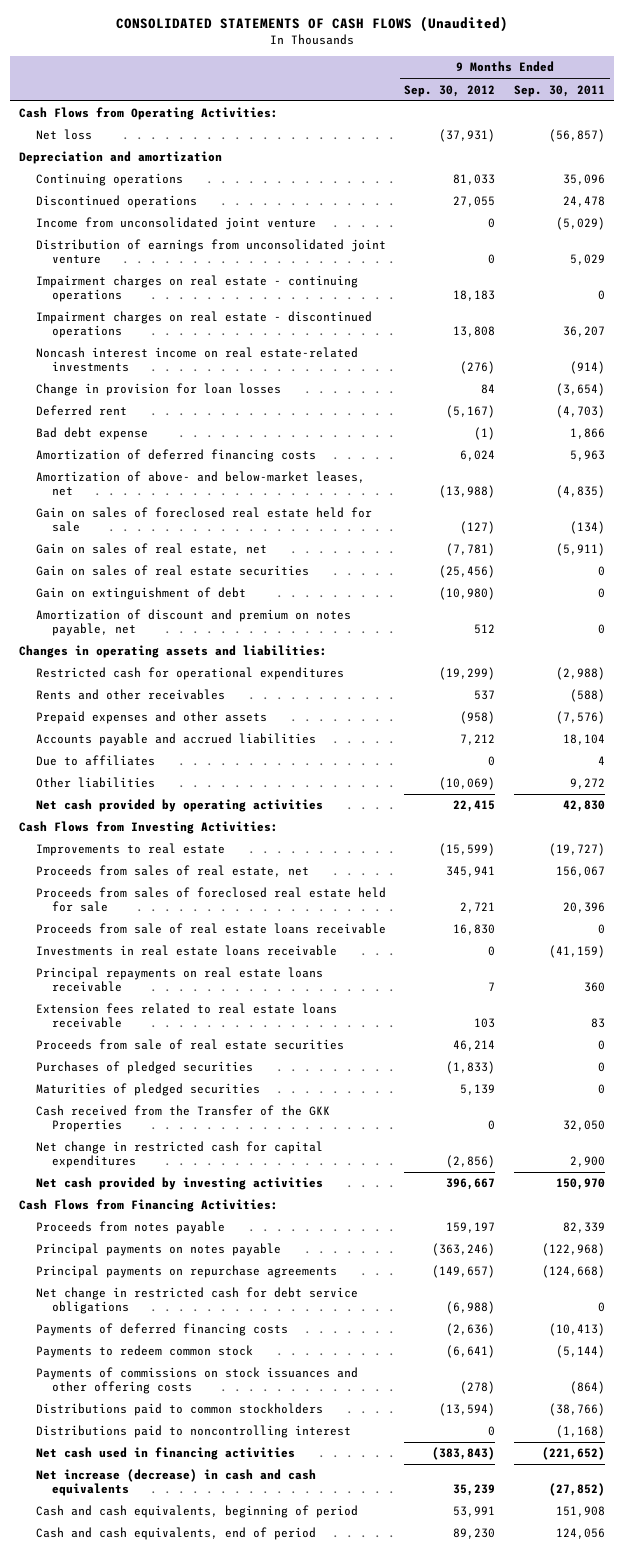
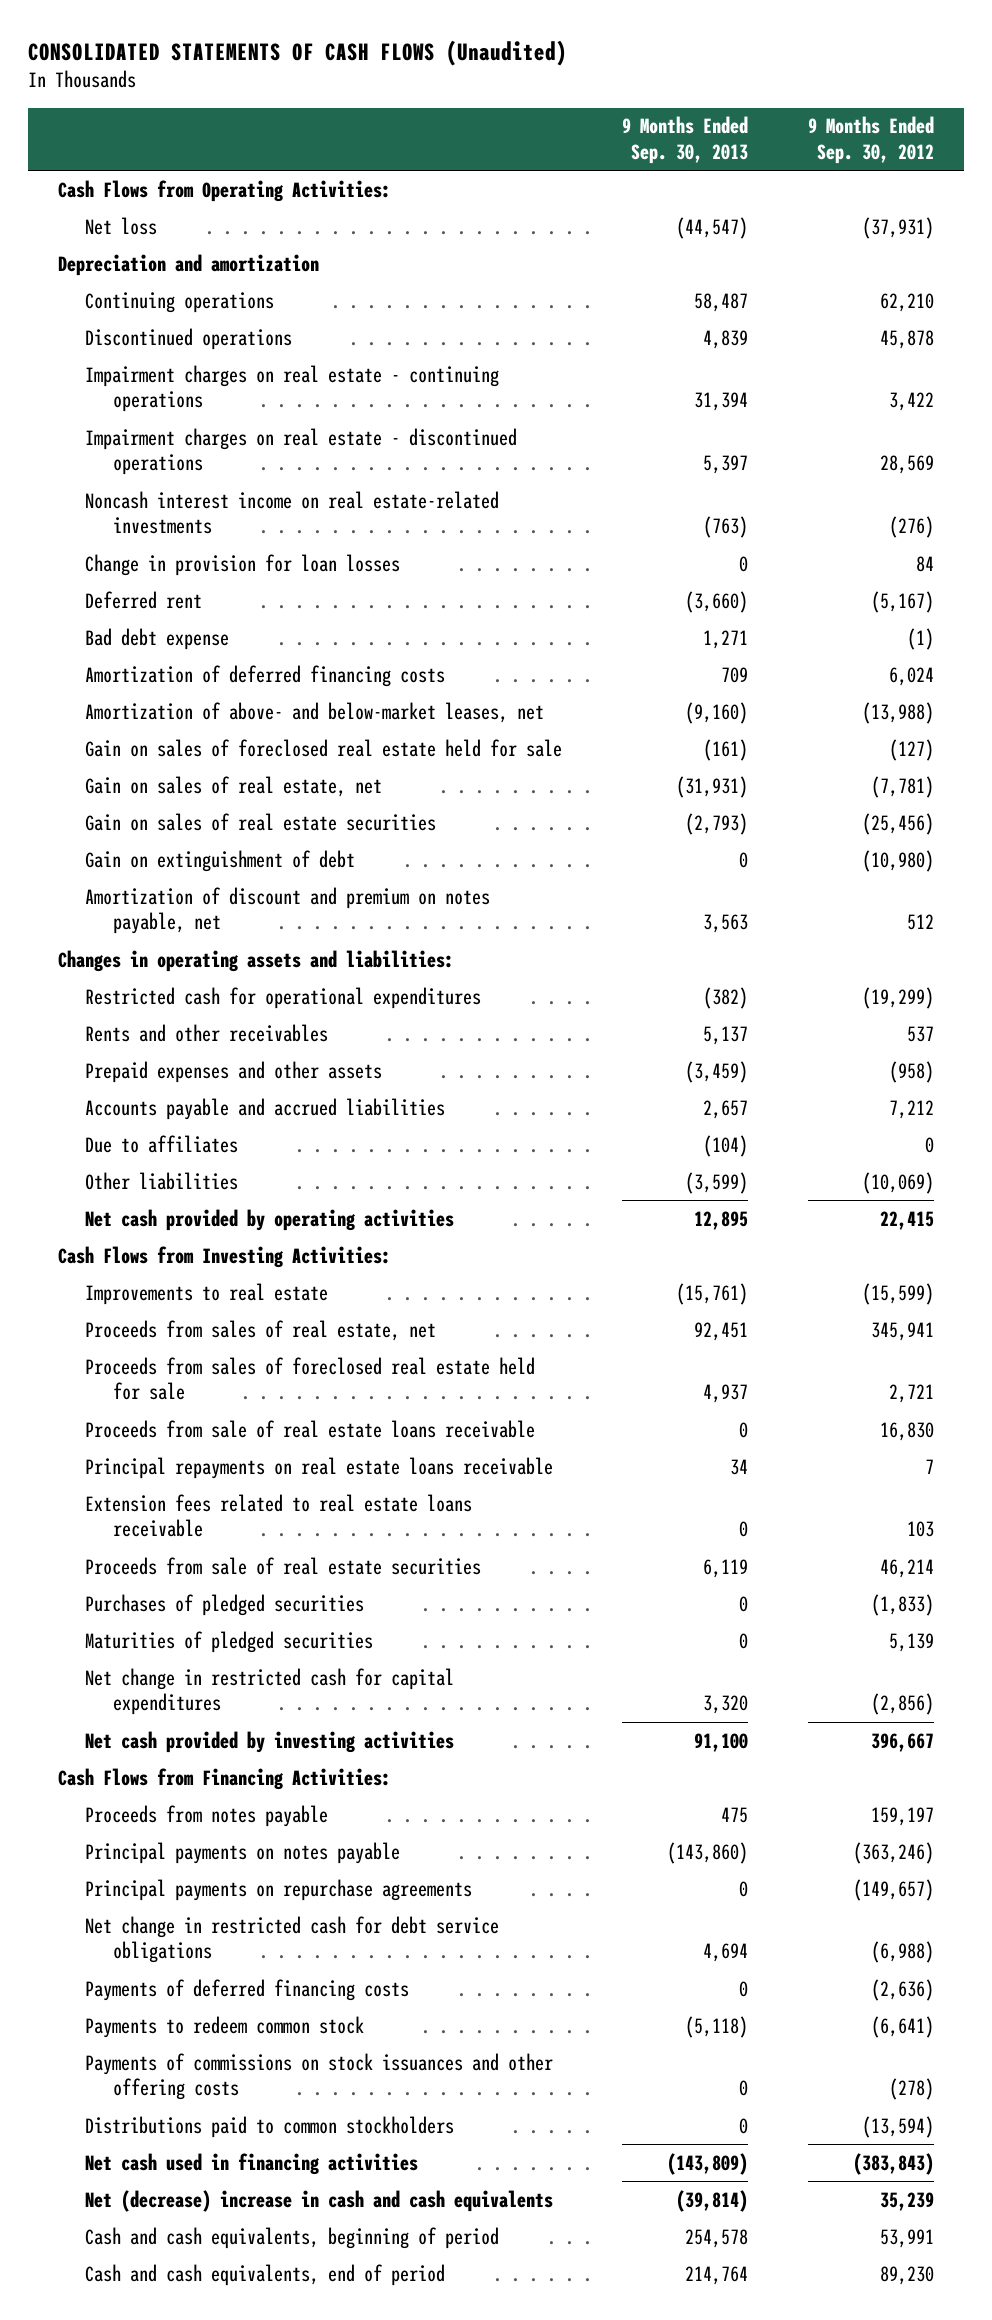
[514,84,606,97] Sep. 30, 2011 -> none
none -> [622,116,749,164] 9 Months Ended Sep. 30, 2013
[35,217,316,231] Income from unconsolidated joint venture -> none
[35,239,386,265] Distribution of earnings from unconsolidated joint venture -> none
[453,174,496,186] 81,033 -> [880,292,935,312] 62,210
[453,196,496,208] 27,055 -> [880,329,935,349] 45,878
[453,290,496,302] 18,183 -> [889,392,935,412] 3,422
[453,326,496,338] 13,808 -> [880,455,935,475] 28,569
[35,945,337,957] Investments in real estate loans receivable -> none
[35,1105,330,1133] Cash received from the Transfer of the GKK Properties -> none
[35,1425,351,1439] Distributions paid to noncontrolling interest -> none
[35,1469,316,1497] Net increase (decrease) in cash and cash equivalents -> [85,2189,554,2212] Net (decrease) increase in cash and cash equivalents

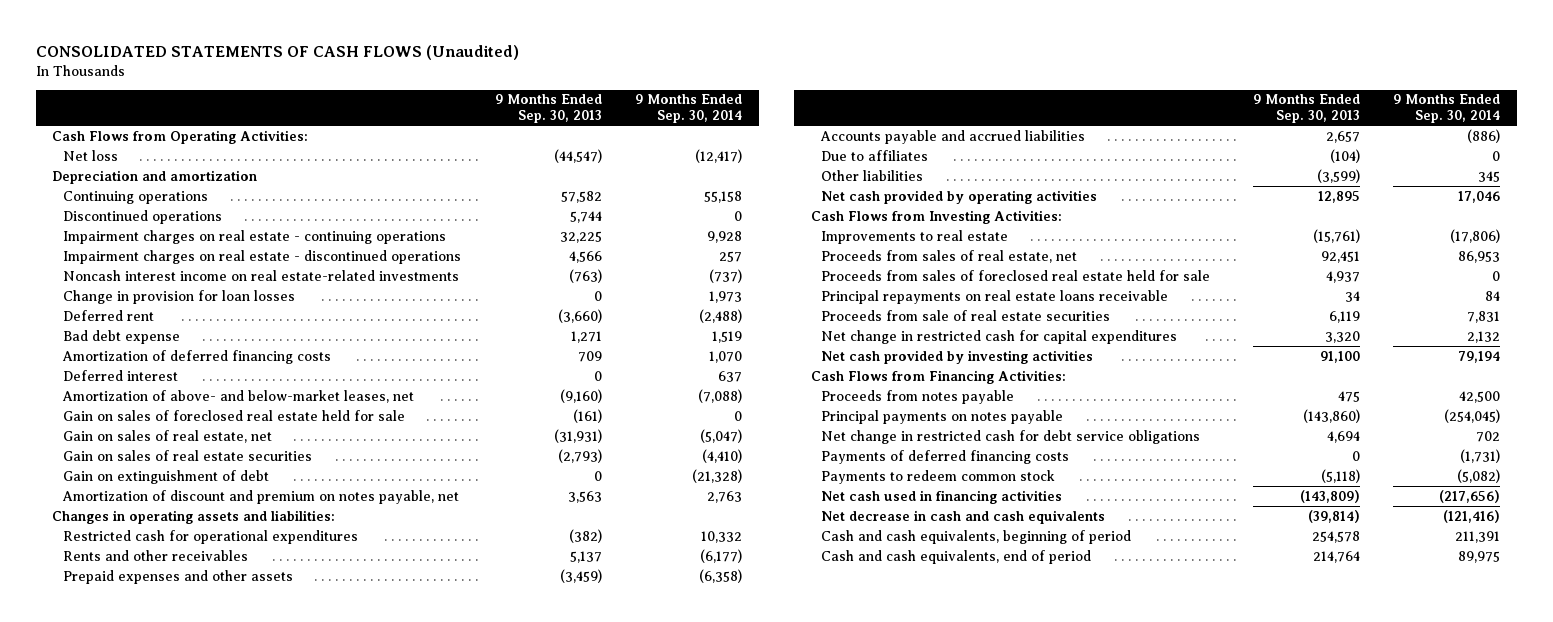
[808,116,935,164] 9 Months Ended Sep. 30, 2012 -> none
none -> [635,94,743,124] 9 Months Ended Sep. 30, 2014
[694,292,749,312] 58,487 -> [560,190,602,203] 57,582
[703,329,749,349] 4,839 -> [569,210,602,223] 5,744
[694,392,749,412] 31,394 -> [559,230,602,243] 32,225
[703,455,749,475] 5,397 -> [568,250,602,263] 4,566
none -> [62,369,178,381] Deferred interest
[85,1419,536,1438] Proceeds from sale of real estate loans receivable -> none
[85,1493,473,1538] Extension fees related to real estate loans receivable -> none
[85,1593,365,1616] Purchases of pledged securities -> none
[85,1630,374,1653] Maturities of pledged securities -> none
[85,1878,473,1901] Principal payments on repurchase agreements -> none
[85,2052,554,2101] Payments of commissions on stock issuances and other offering costs -> none
[85,2115,455,2138] Distributions paid to common stockholders -> none
[85,2189,554,2212] Net (decrease) increase in cash and cash equivalents -> [820,509,1105,524] Net decrease in cash and cash equivalents

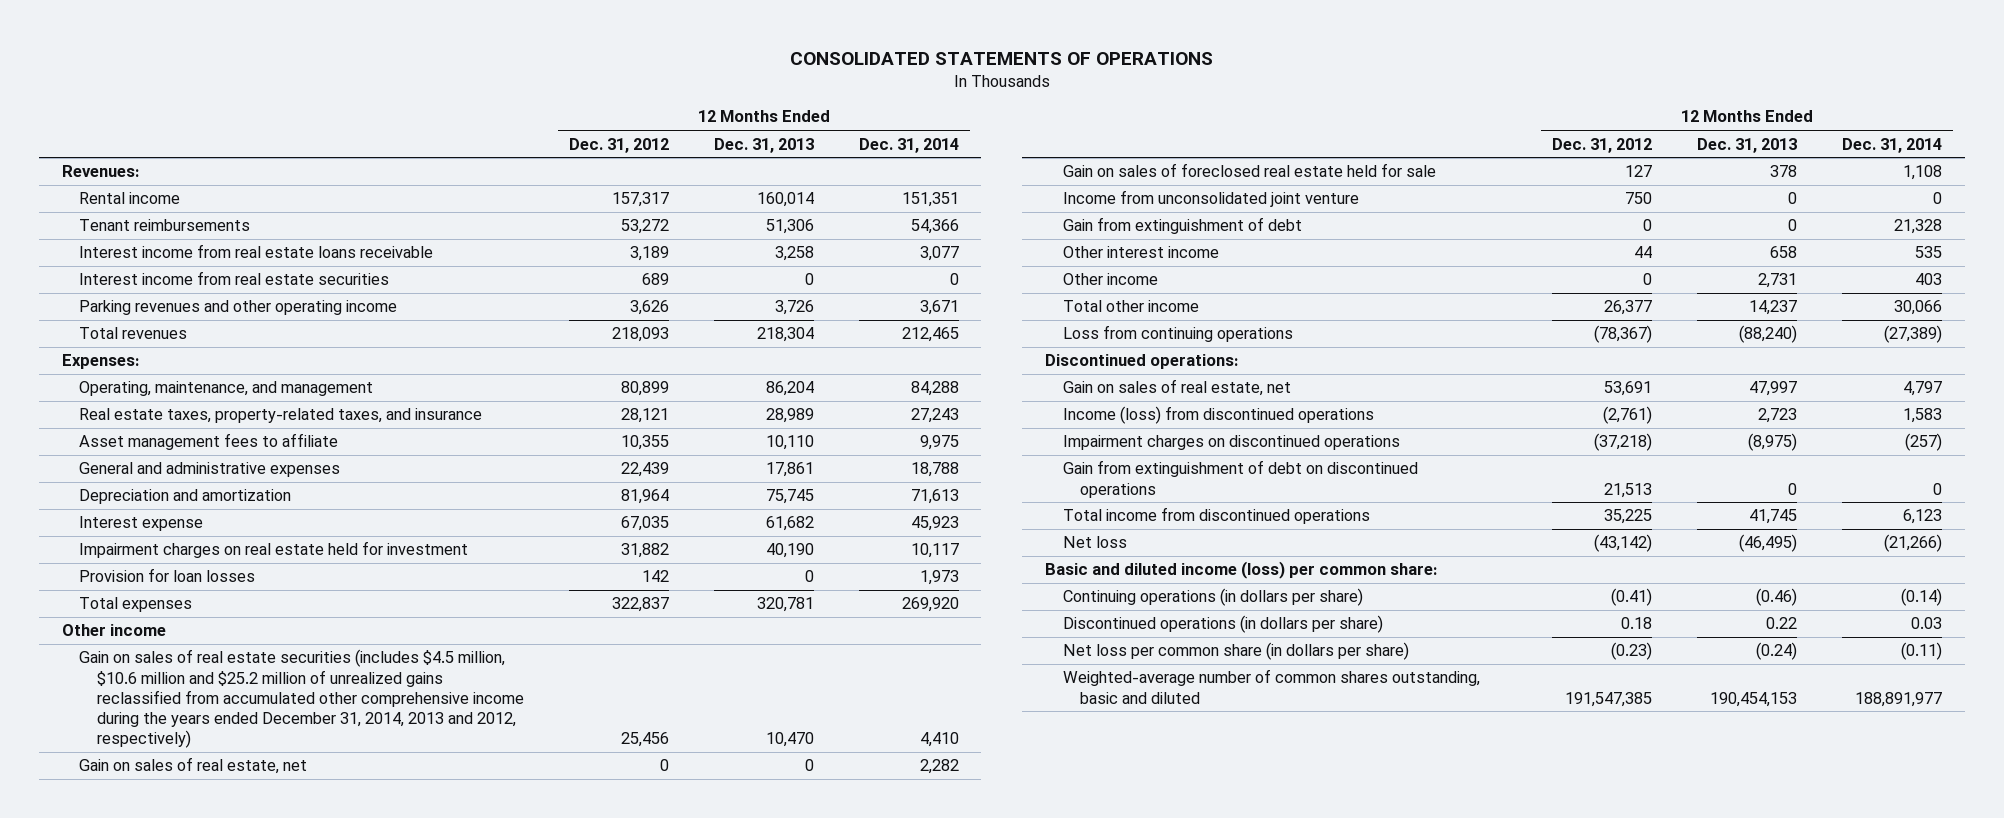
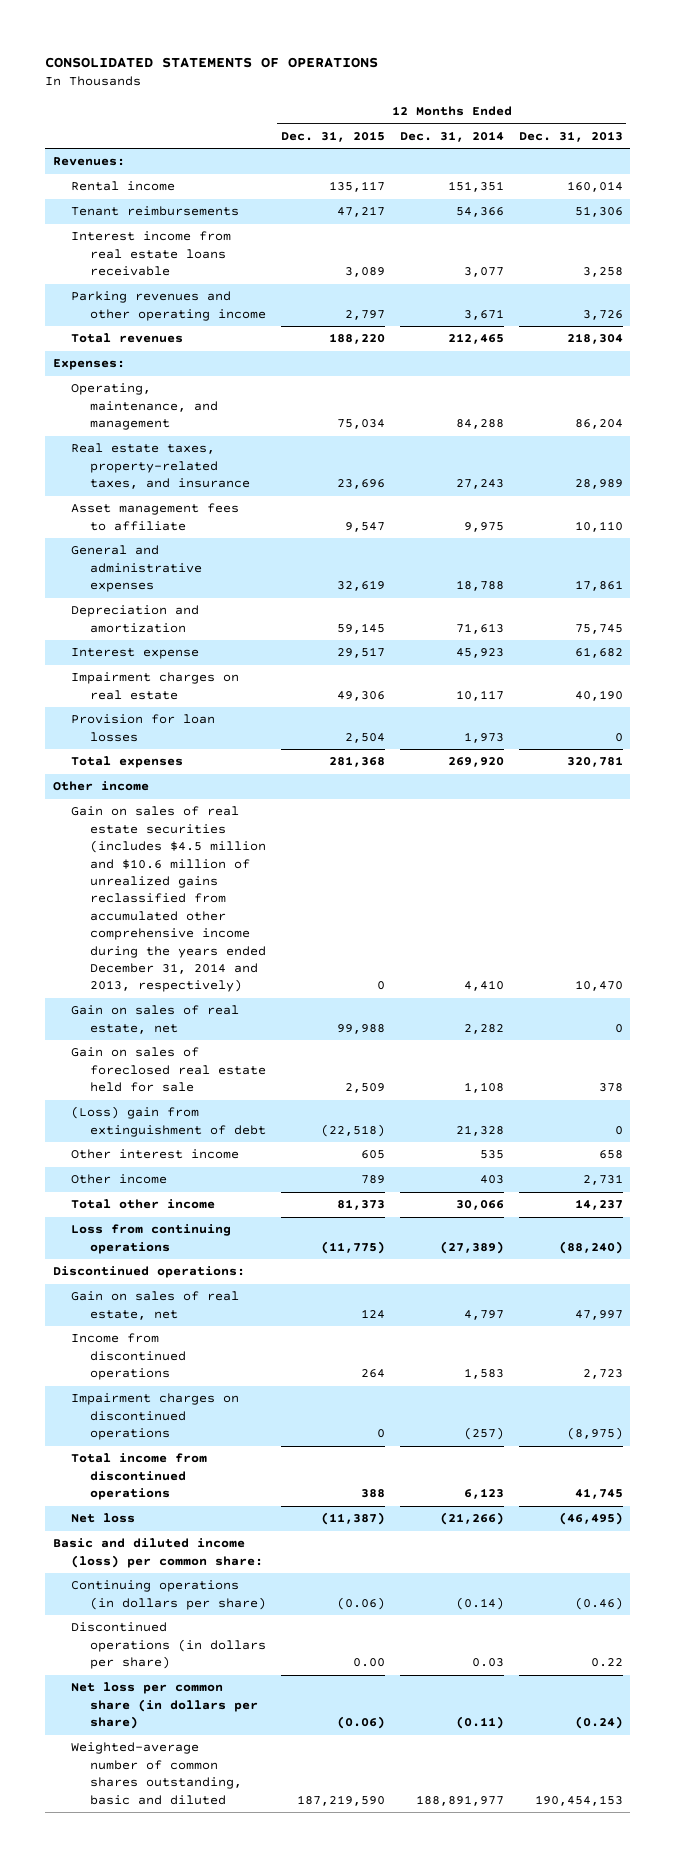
[568,137,669,153] Dec. 31, 2012 -> none
none -> [280,130,385,142] Dec. 31, 2015
[79,271,390,286] Interest income from real estate securities -> none
[79,541,469,559] Impairment charges on real estate held for investment -> [71,672,240,700] Impairment charges on real estate
[79,649,525,749] Gain on sales of real estate securities (includes $4.5 million, $10.6 million and $25.2 million of unrealized gains reclassified from accumulated other comprehensive income during the years ended December 31, 2014, 2013 and 2012, respectively) -> [71,806,266,993] Gain on sales of real estate securities (includes $4.5 million and $10.6 million of unrealized gains reclassified from accumulated other comprehensive income during the years ended December 31, 2014 and 2013, respectively)
[1062,190,1359,208] Income from unconsolidated joint venture -> none
[1062,217,1302,235] Gain from extinguishment of debt -> [71,1106,266,1137] (Loss) gain from extinguishment of debt
[1062,406,1374,425] Income (loss) from discontinued operations -> [71,1333,186,1381] Income from discontinued operations
[1062,460,1418,498] Gain from extinguishment of debt on discontinued operations -> none

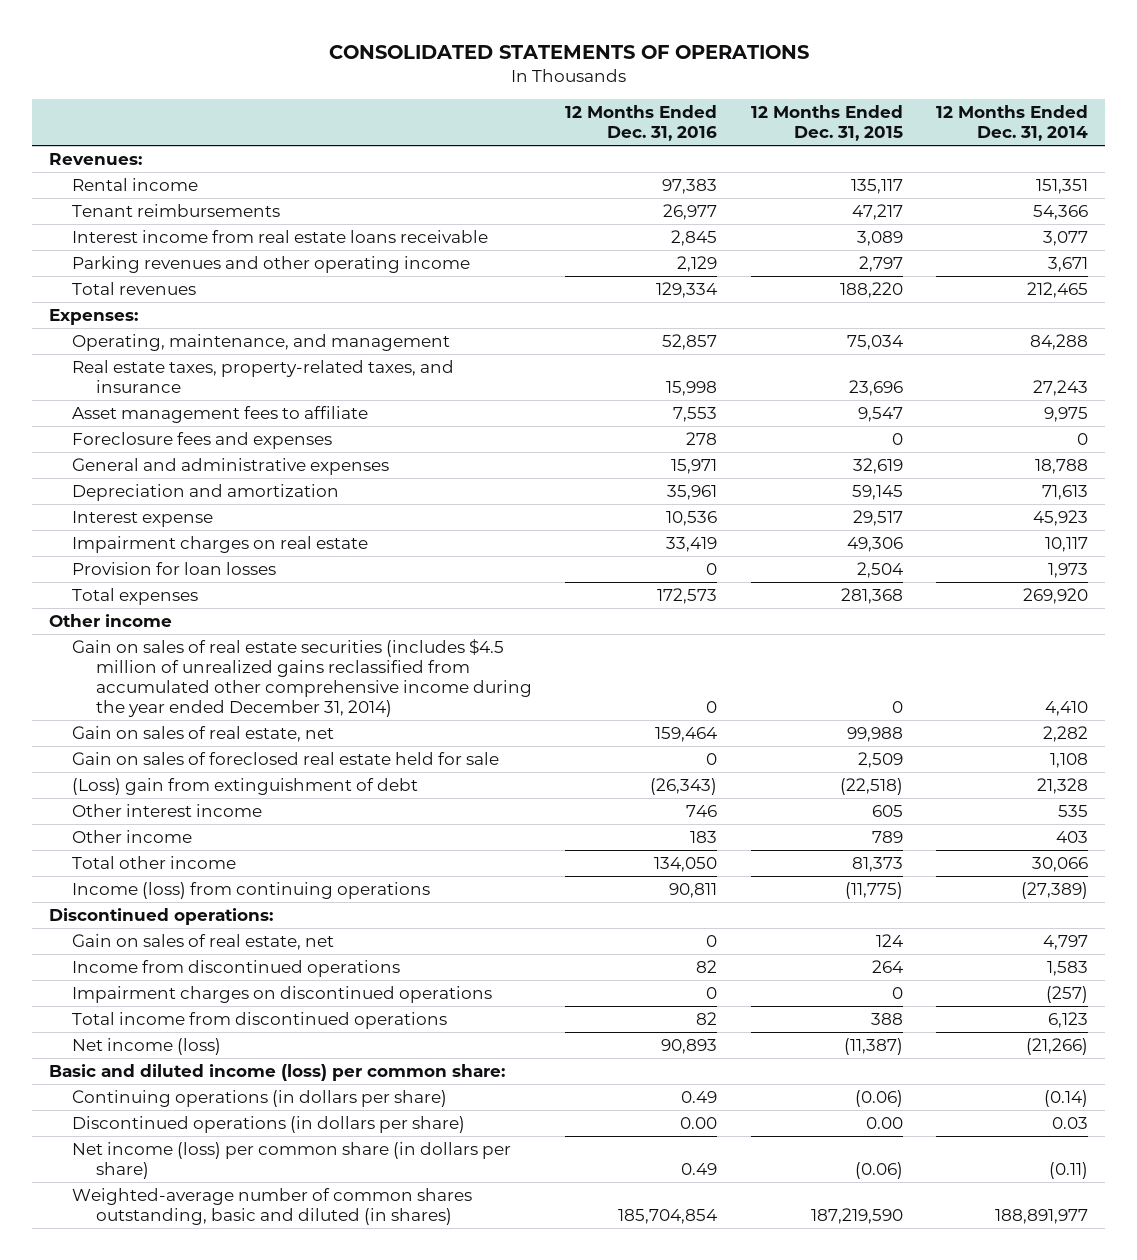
[518,130,623,142] Dec. 31, 2013 -> none
none -> [565,105,718,141] 12 Months Ended Dec. 31, 2016
none -> [72,432,333,450] Foreclosure fees and expenses
[71,806,266,993] Gain on sales of real estate securities (includes $4.5 million and $10.6 million of unrealized gains reclassified from accumulated other comprehensive income during the years ended December 31, 2014 and 2013, respectively) -> [72,639,532,717] Gain on sales of real estate securities (includes $4.5 million of unrealized gains reclassified from accumulated other comprehensive income during the year ended December 31, 2014)
[71,1224,232,1254] Loss from continuing operations -> [72,882,431,900] Income (loss) from continuing operations
[71,1513,136,1524] Net loss -> [72,1038,222,1056] Net income (loss)
[71,1682,258,1730] Net loss per common share (in dollars per share) -> [72,1142,512,1179] Net income (loss) per common share (in dollars per share)
[71,1742,242,1805] Weighted-average number of common shares outstanding, basic and diluted -> [72,1188,473,1225] Weighted-average number of common shares outstanding, basic and diluted (in shares)

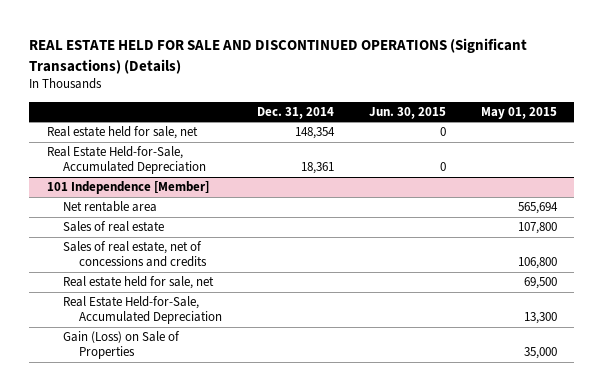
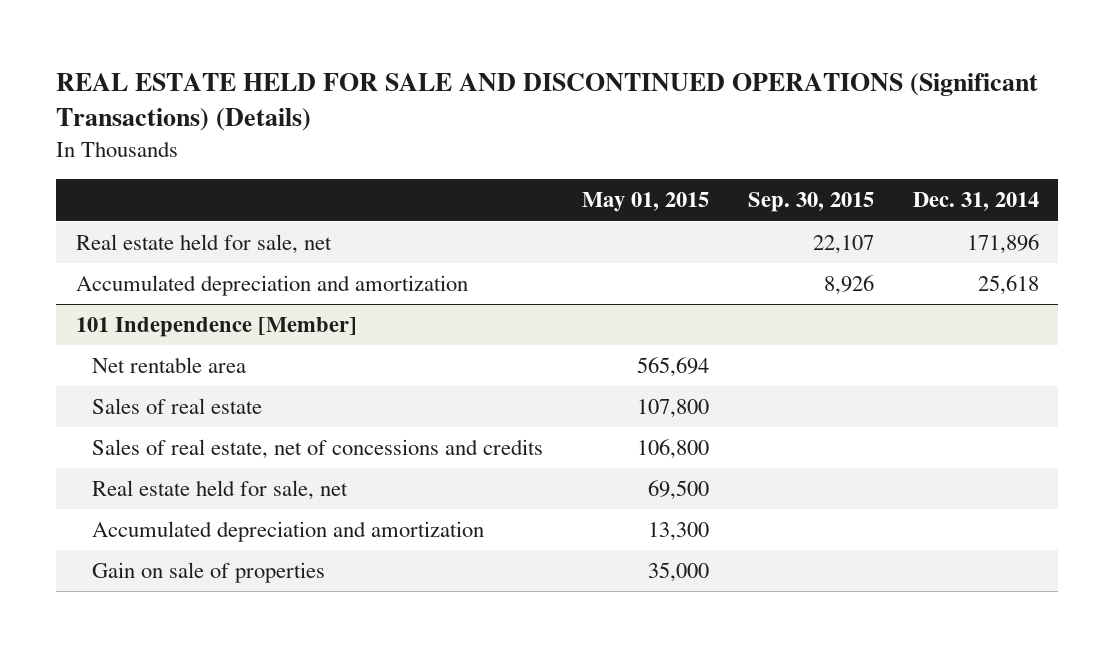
[368,106,446,119] Jun. 30, 2015 -> none
none -> [748,192,875,213] Sep. 30, 2015
[294,127,335,140] 148,354 -> [966,234,1039,255] 171,896
[47,146,206,175] Real Estate Held-for-Sale, Accumulated Depreciation -> [75,275,468,297] Accumulated depreciation and amortization
[300,162,334,175] 18,361 -> [977,275,1039,296] 25,618
[62,296,222,325] Real Estate Held-for-Sale, Accumulated Depreciation -> [92,521,485,543] Accumulated depreciation and amortization
[62,331,180,360] Gain (Loss) on Sale of Properties -> [92,562,326,584] Gain on sale of properties

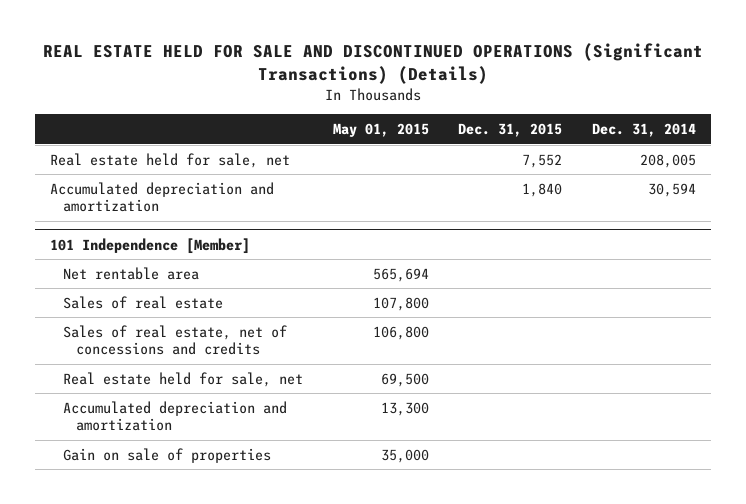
[748,192,875,213] Sep. 30, 2015 -> none
none -> [458,123,563,138] Dec. 31, 2015
[966,234,1039,255] 171,896 -> [640,153,697,168] 208,005
[977,275,1039,296] 25,618 -> [648,182,697,197] 30,594

